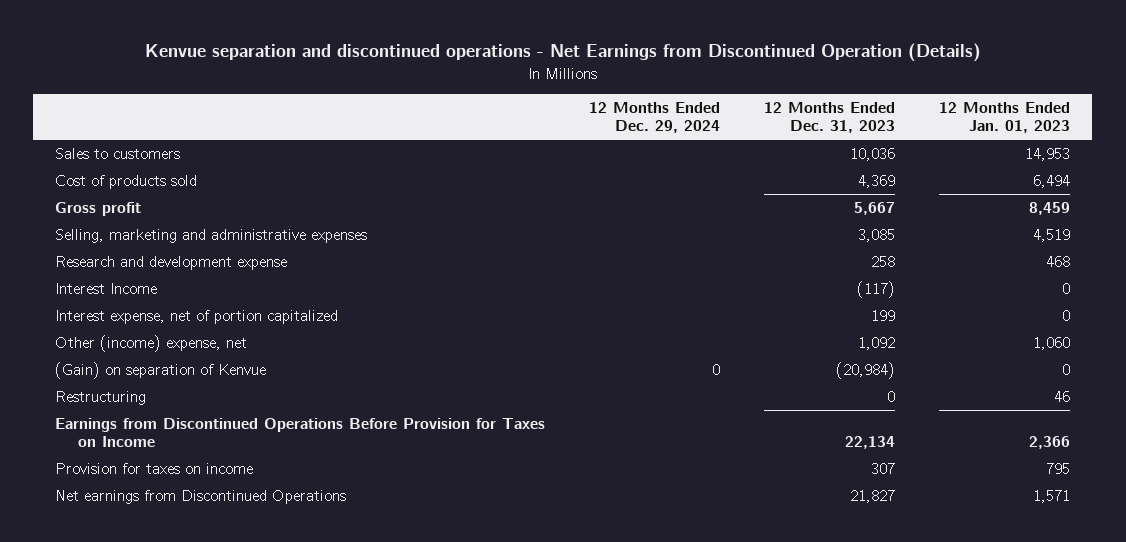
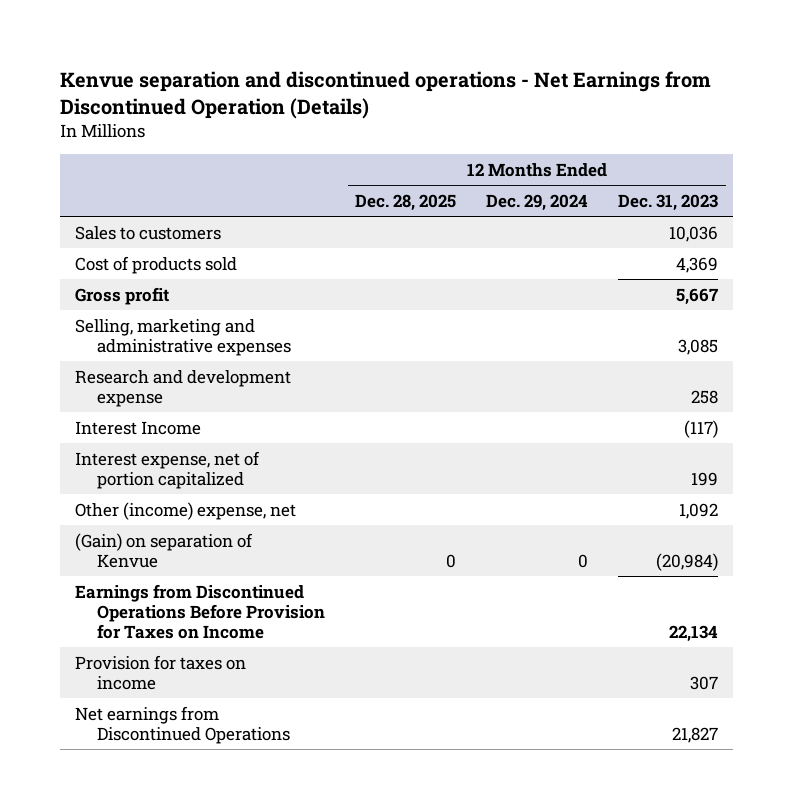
[939,101,1071,134] 12 Months Ended Jan. 01, 2023 -> none
none -> [355,193,457,211] Dec. 28, 2025
[55,390,147,405] Restructuring -> none

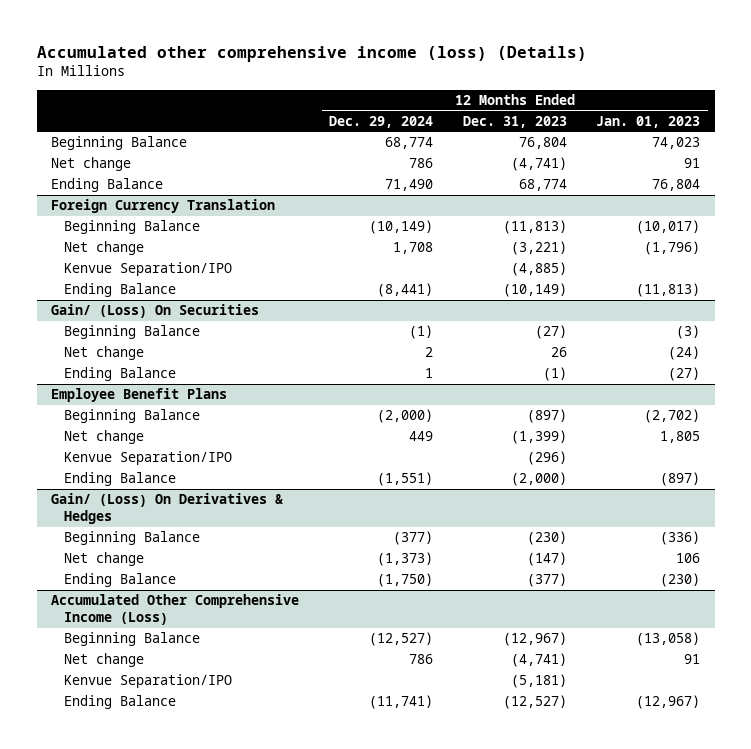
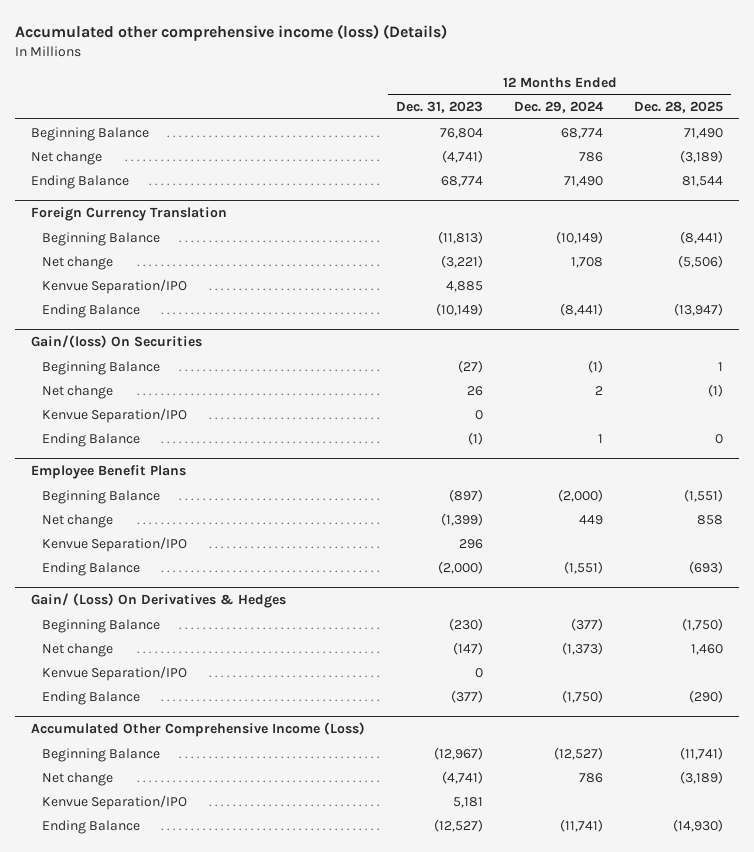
[596,116,701,129] Jan. 01, 2023 -> none
none -> [634,100,724,113] Dec. 28, 2025
[510,262,567,277] (4,885) -> [446,280,484,292] 4,885
[51,304,260,319] Gain/ (Loss) On Securities -> [30,335,202,349] Gain/(loss) On Securities
none -> [42,407,188,423] Kenvue Separation/IPO
[526,451,567,466] (296) -> [459,538,484,549] 296
none -> [42,665,188,681] Kenvue Separation/IPO
[510,674,567,689] (5,181) -> [453,796,484,808] 5,181

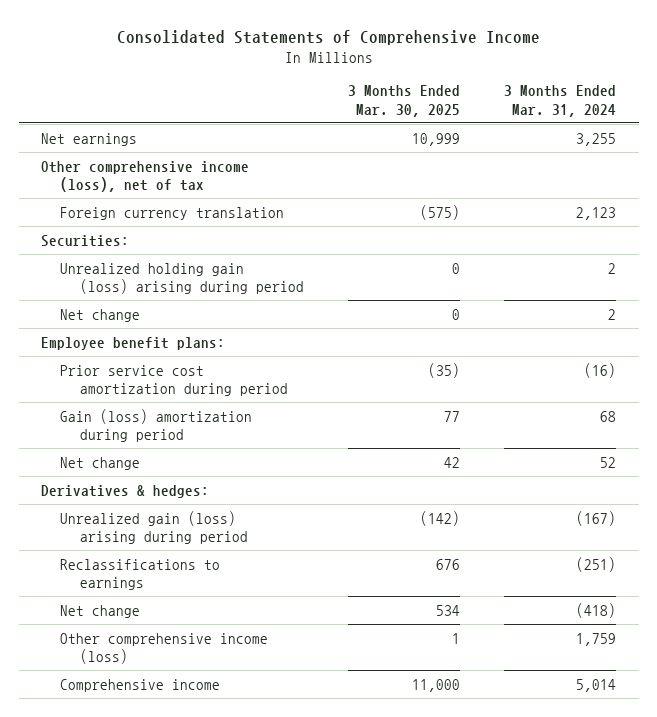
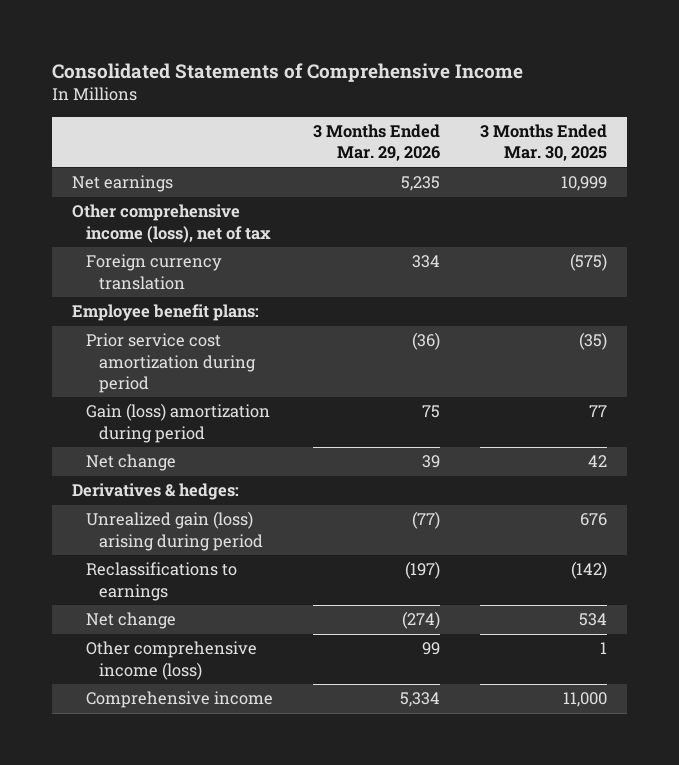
[504,85,617,117] 3 Months Ended Mar. 31, 2024 -> none
none -> [312,123,440,162] 3 Months Ended Mar. 29, 2026
[40,234,129,247] Securities: -> none
[60,262,304,295] Unrealized holding gain (loss) arising during period -> none
[60,308,141,322] Net change -> none
[420,510,461,526] (142) -> [579,513,607,527] 676
[436,558,461,570] 676 -> [570,561,607,580] (142)

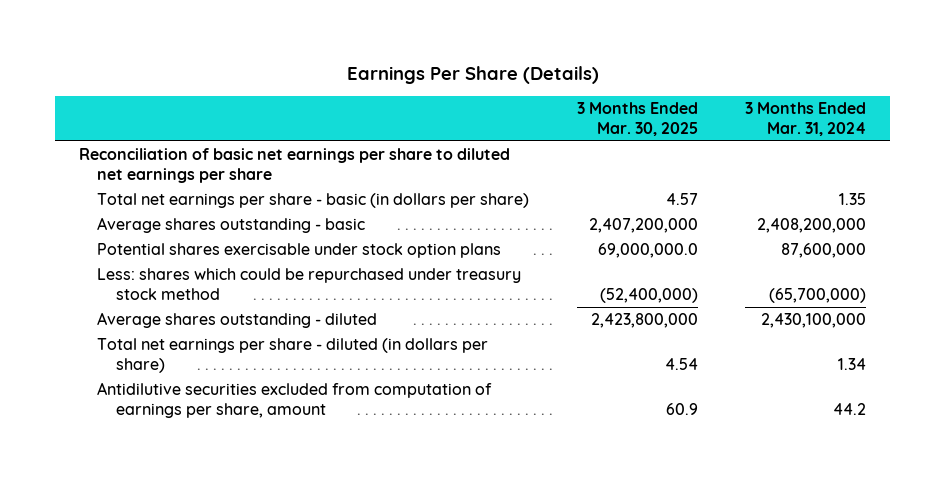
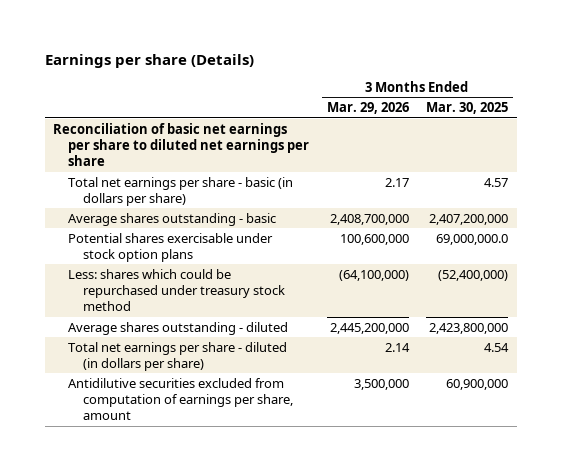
[346,65,599,84] Earnings Per Share (Details) -> [44,53,254,68] Earnings per share (Details)
[745,101,867,136] 3 Months Ended Mar. 31, 2024 -> none
none -> [326,102,409,115] Mar. 29, 2026
[665,402,698,415] 60.9 -> [446,378,509,390] 60,900,000

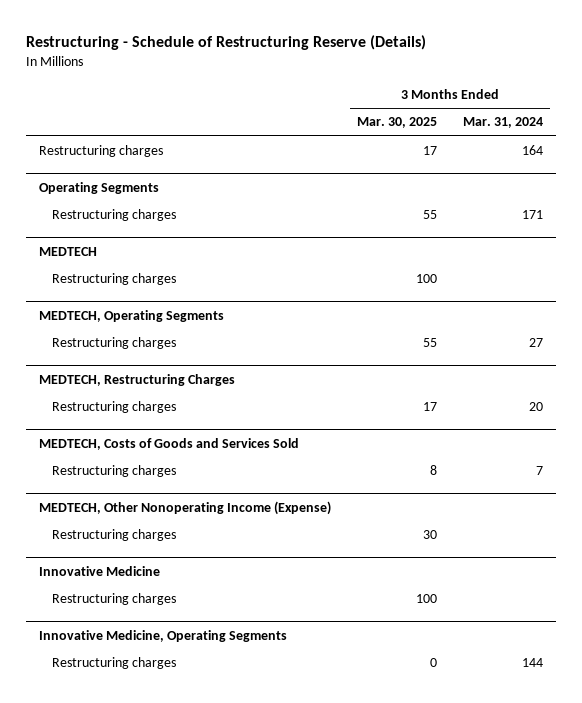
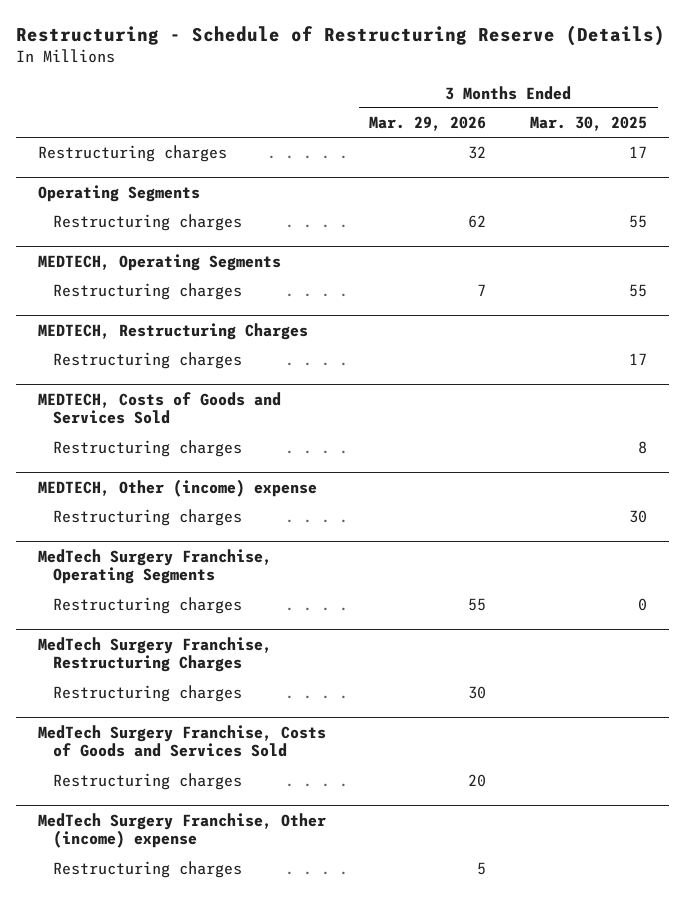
[463,117,544,129] Mar. 31, 2024 -> none
none -> [369,116,487,132] Mar. 29, 2026
[38,247,97,257] MEDTECH -> none
[52,273,177,286] Restructuring charges -> none
[38,501,331,516] MEDTECH, Other Nonoperating Income (Expense) -> [37,478,317,497] MEDTECH, Other (income) expense
[38,566,160,577] Innovative Medicine -> none
[52,593,177,606] Restructuring charges -> none
[38,630,287,643] Innovative Medicine, Operating Segments -> none
none -> [37,548,272,585] MedTech Surgery Franchise, Operating Segments
none -> [37,636,272,673] MedTech Surgery Franchise, Restructuring Charges
none -> [53,685,243,703] Restructuring charges
none -> [37,724,326,758] MedTech Surgery Franchise, Costs of Goods and Services Sold
none -> [53,773,243,791] Restructuring charges
none -> [37,812,326,849] MedTech Surgery Franchise, Other (income) expense
none -> [53,861,243,879] Restructuring charges

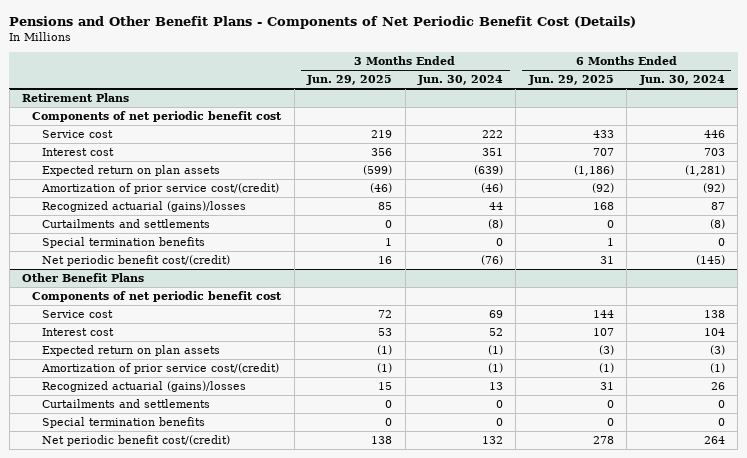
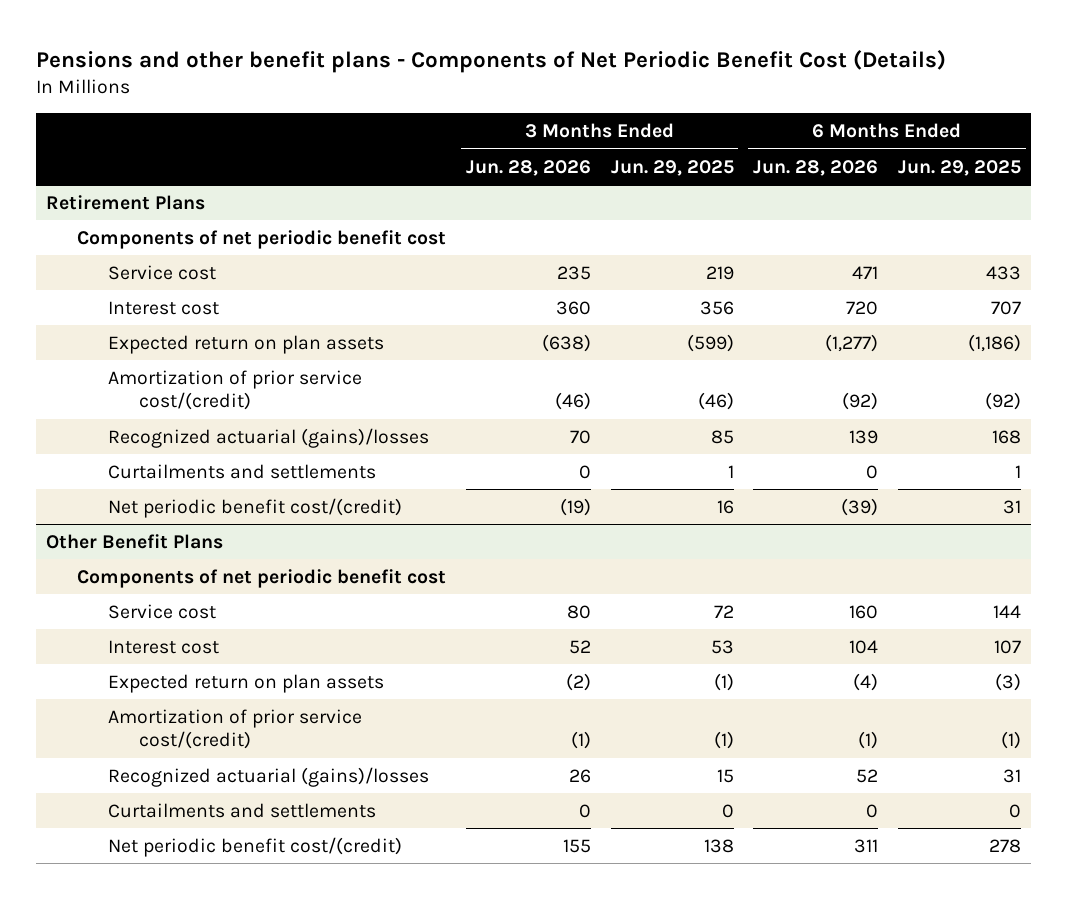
[9,16,637,30] Pensions and Other Benefit Plans - Components of Net Periodic Benefit Cost (Details) -> [36,49,947,73] Pensions and other benefit plans - Components of Net Periodic Benefit Cost (Details)
[417,75,504,86] Jun. 30, 2024 -> none
[638,75,725,86] Jun. 30, 2024 -> none
none -> [465,159,591,176] Jun. 28, 2026
none -> [753,159,879,176] Jun. 28, 2026
[42,237,206,249] Special termination benefits -> none
[385,220,393,229] 0 -> [727,464,734,478] 1
[606,220,614,229] 0 -> [1014,464,1021,478] 1
[42,417,206,429] Special termination benefits -> none

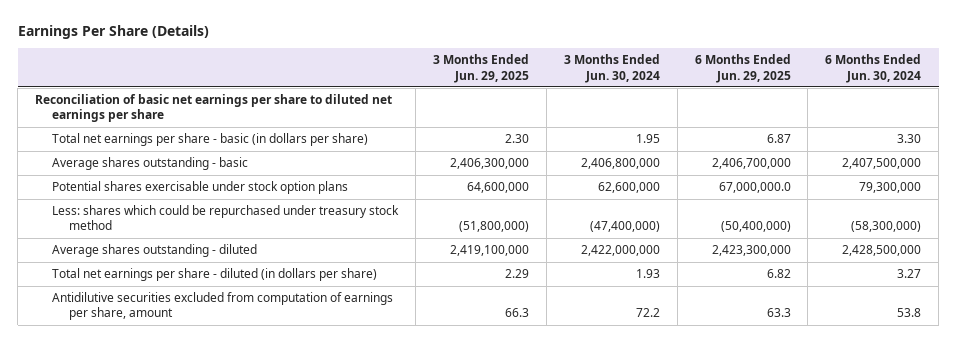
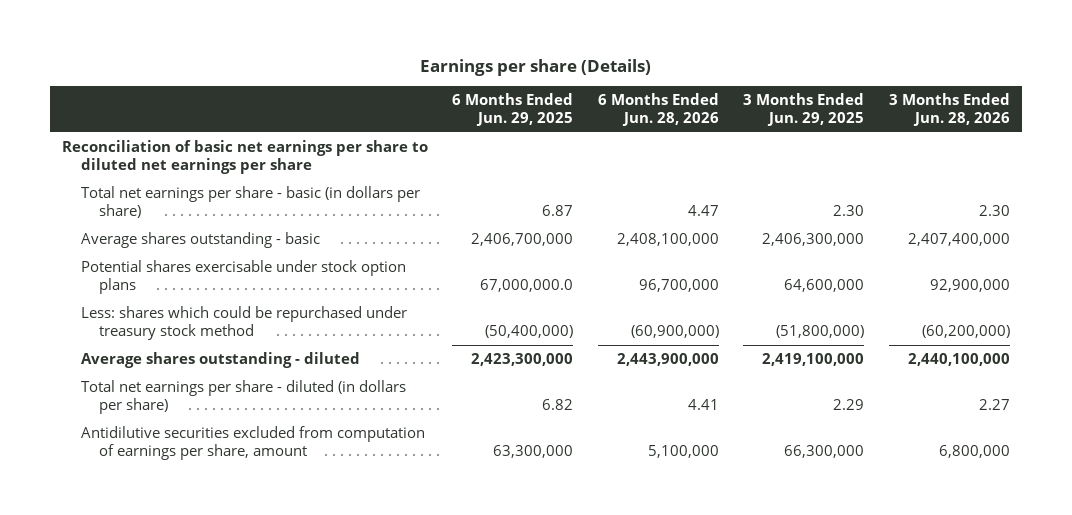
[17,25,209,40] Earnings Per Share (Details) -> [419,58,651,76] Earnings per share (Details)
[563,54,660,83] 3 Months Ended Jun. 30, 2024 -> none
[825,54,922,83] 6 Months Ended Jun. 30, 2024 -> none
none -> [597,93,719,126] 6 Months Ended Jun. 28, 2026
none -> [888,93,1010,126] 3 Months Ended Jun. 28, 2026
[504,308,529,318] 66.3 -> [784,444,865,458] 66,300,000
[766,308,791,318] 63.3 -> [493,444,574,458] 63,300,000

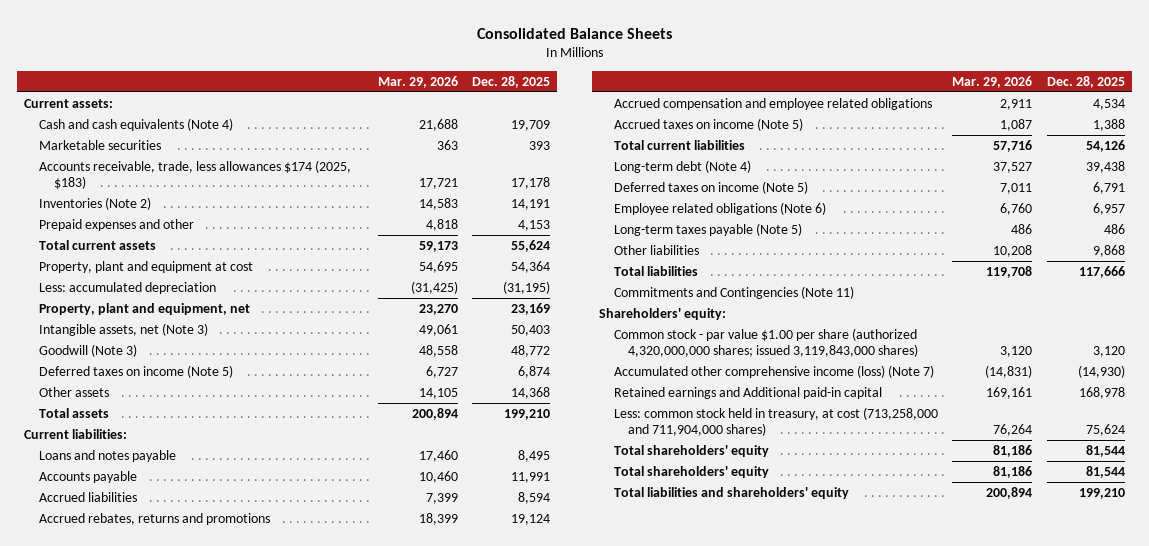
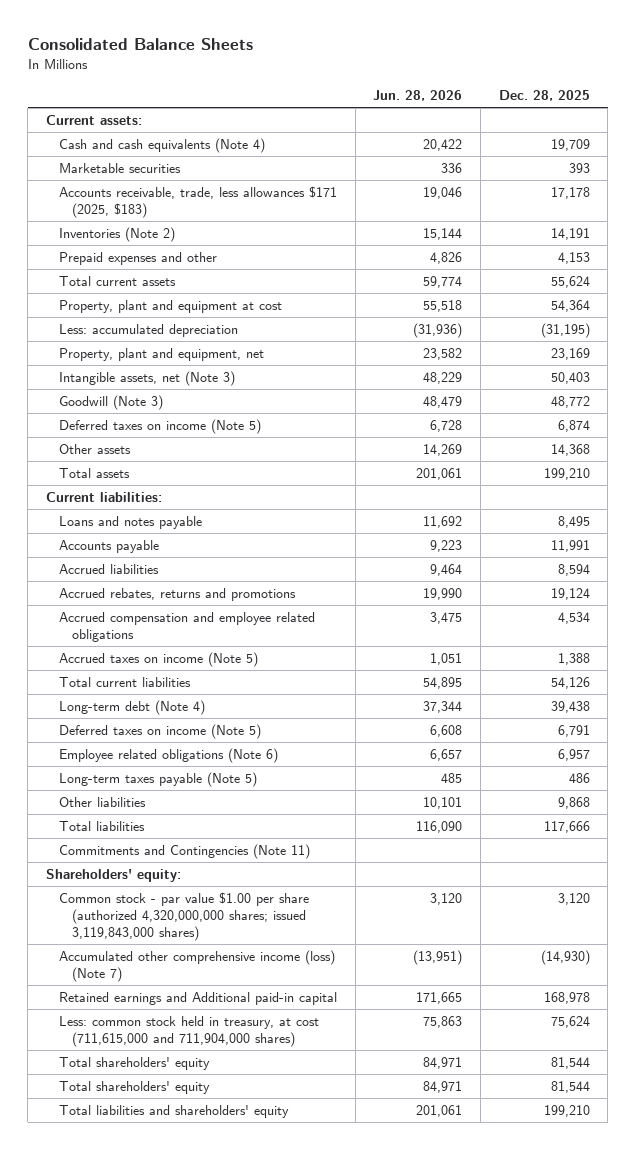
[377,76,458,89] Mar. 29, 2026 -> none
none -> [373,90,463,102] Jun. 28, 2026
[39,159,352,190] Accounts receivable, trade, less allowances $174 (2025, $183) -> [58,186,337,219] Accounts receivable, trade, less allowances $171 (2025, $183)
[613,406,938,437] Less: common stock held in treasury, at cost (713,258,000 and 711,904,000 shares) -> [58,1016,319,1048] Less: common stock held in treasury, at cost (711,615,000 and 711,904,000 shares)

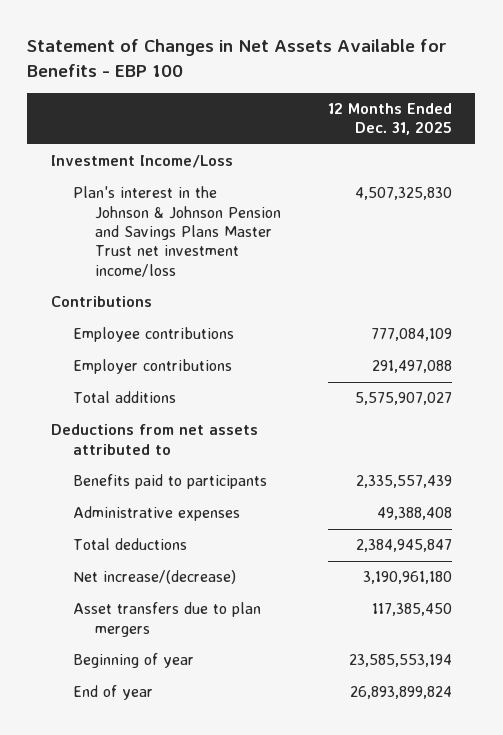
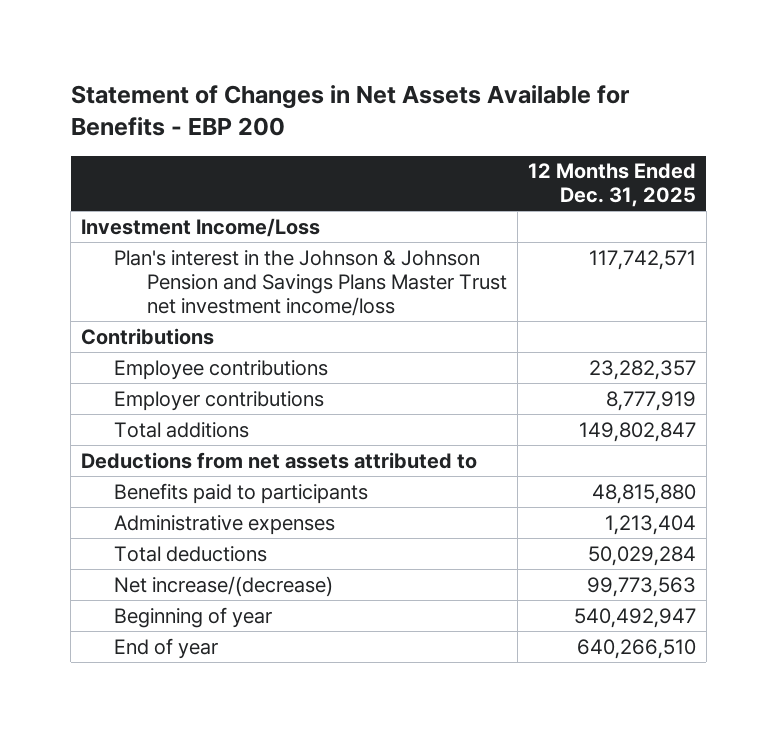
[27,39,448,77] Statement of Changes in Net Assets Available for Benefits - EBP 100 -> [70,84,630,136] Statement of Changes in Net Assets Available for Benefits - EBP 200
[354,187,452,201] 4,507,325,830 -> [588,249,696,270] 117,742,571
[370,328,452,342] 777,084,109 -> [588,359,696,380] 23,282,357
[371,360,452,374] 291,497,088 -> [605,390,696,411] 8,777,919
[354,392,452,406] 5,575,907,027 -> [578,421,696,442] 149,802,847
[73,602,262,637] Asset transfers due to plan mergers -> none
[355,475,452,489] 2,335,557,439 -> [591,483,696,504] 48,815,880
[376,507,452,521] 49,388,408 -> [604,514,696,535] 1,213,404
[355,539,452,553] 2,384,945,847 -> [587,545,696,566] 50,029,284
[362,571,452,585] 3,190,961,180 -> [586,576,696,597] 99,773,563
[348,654,452,668] 23,585,553,194 -> [573,607,696,628] 540,492,947
[349,686,452,700] 26,893,899,824 -> [576,638,696,659] 640,266,510

